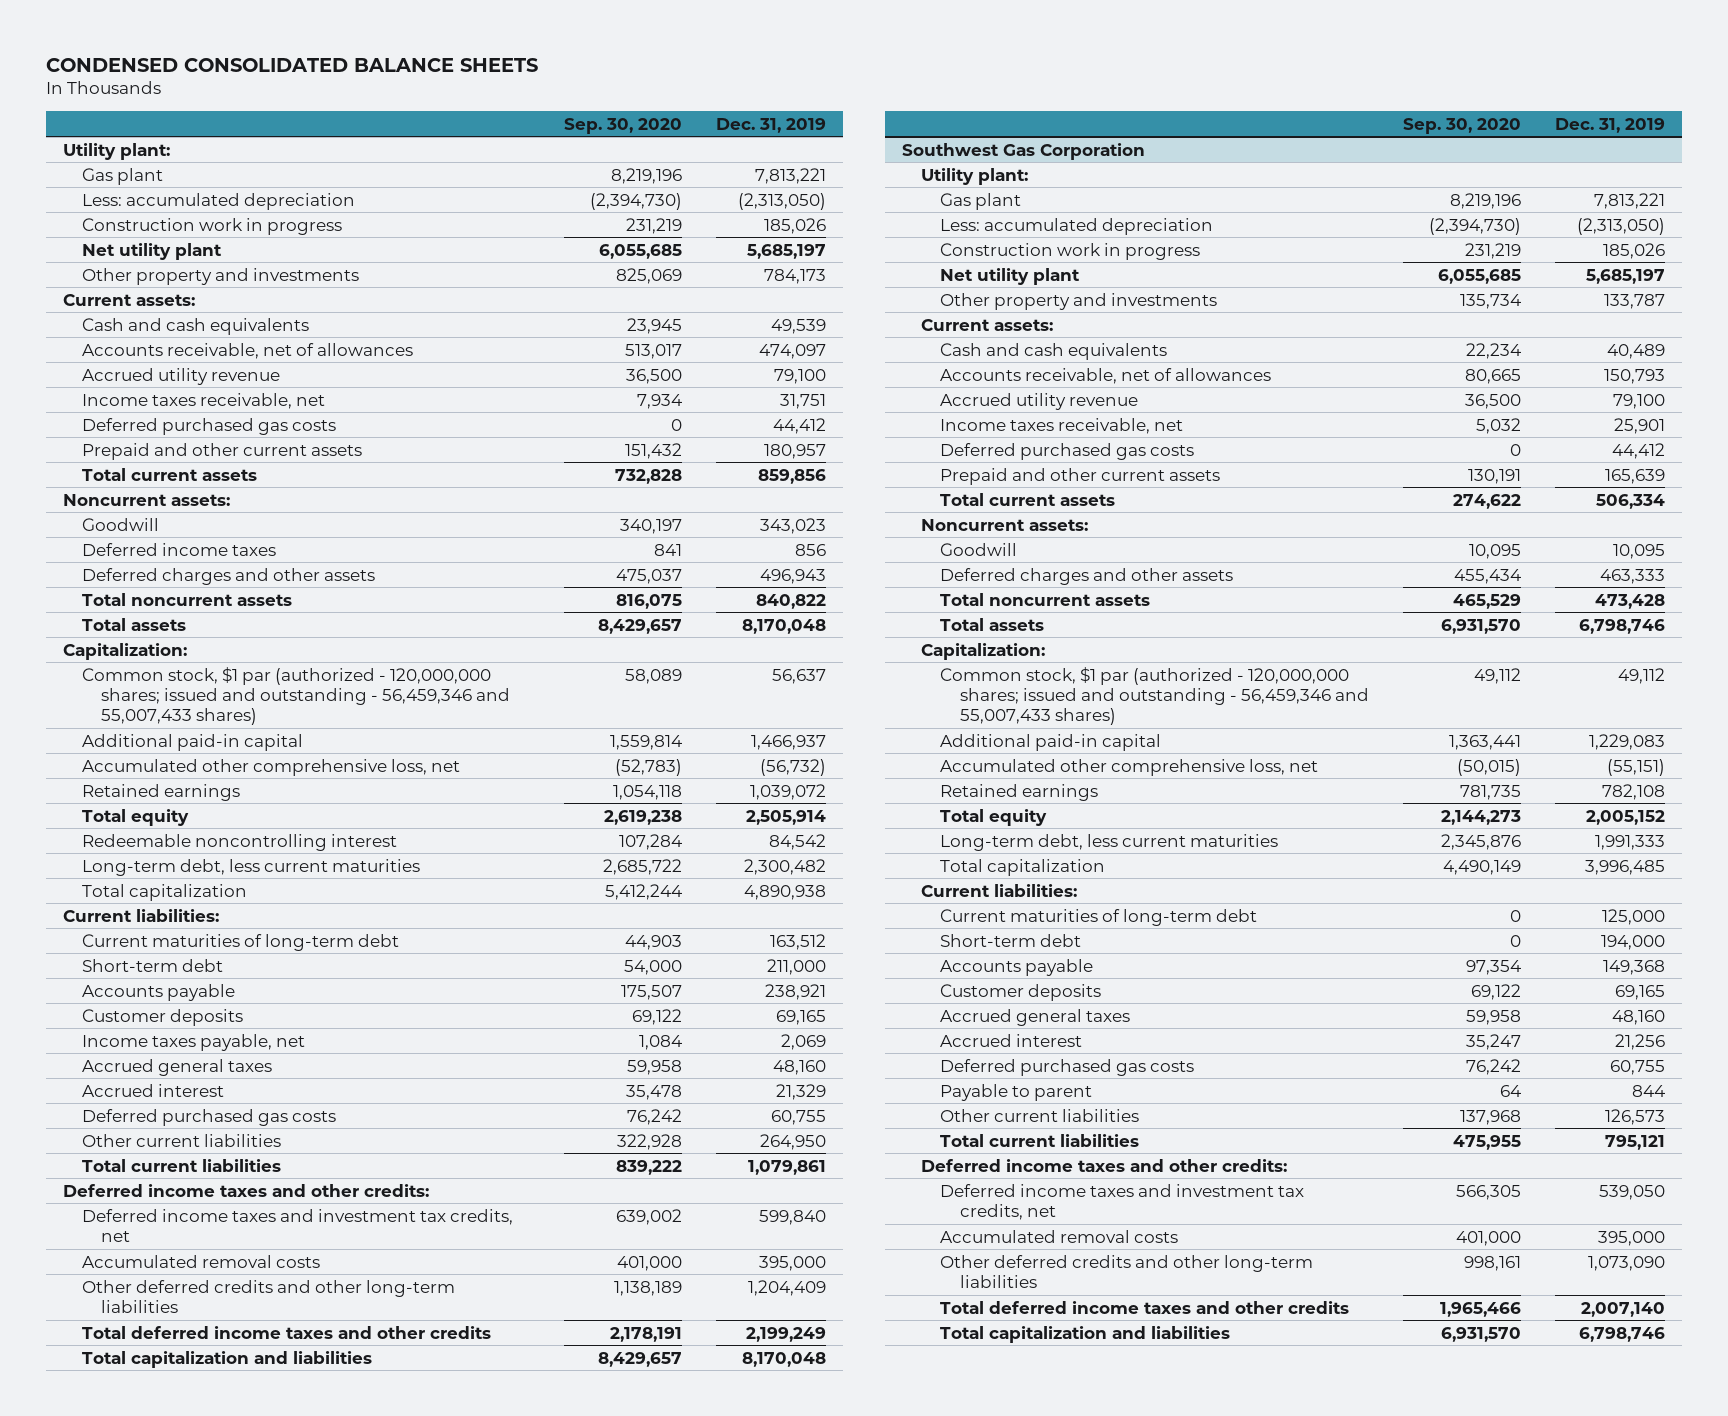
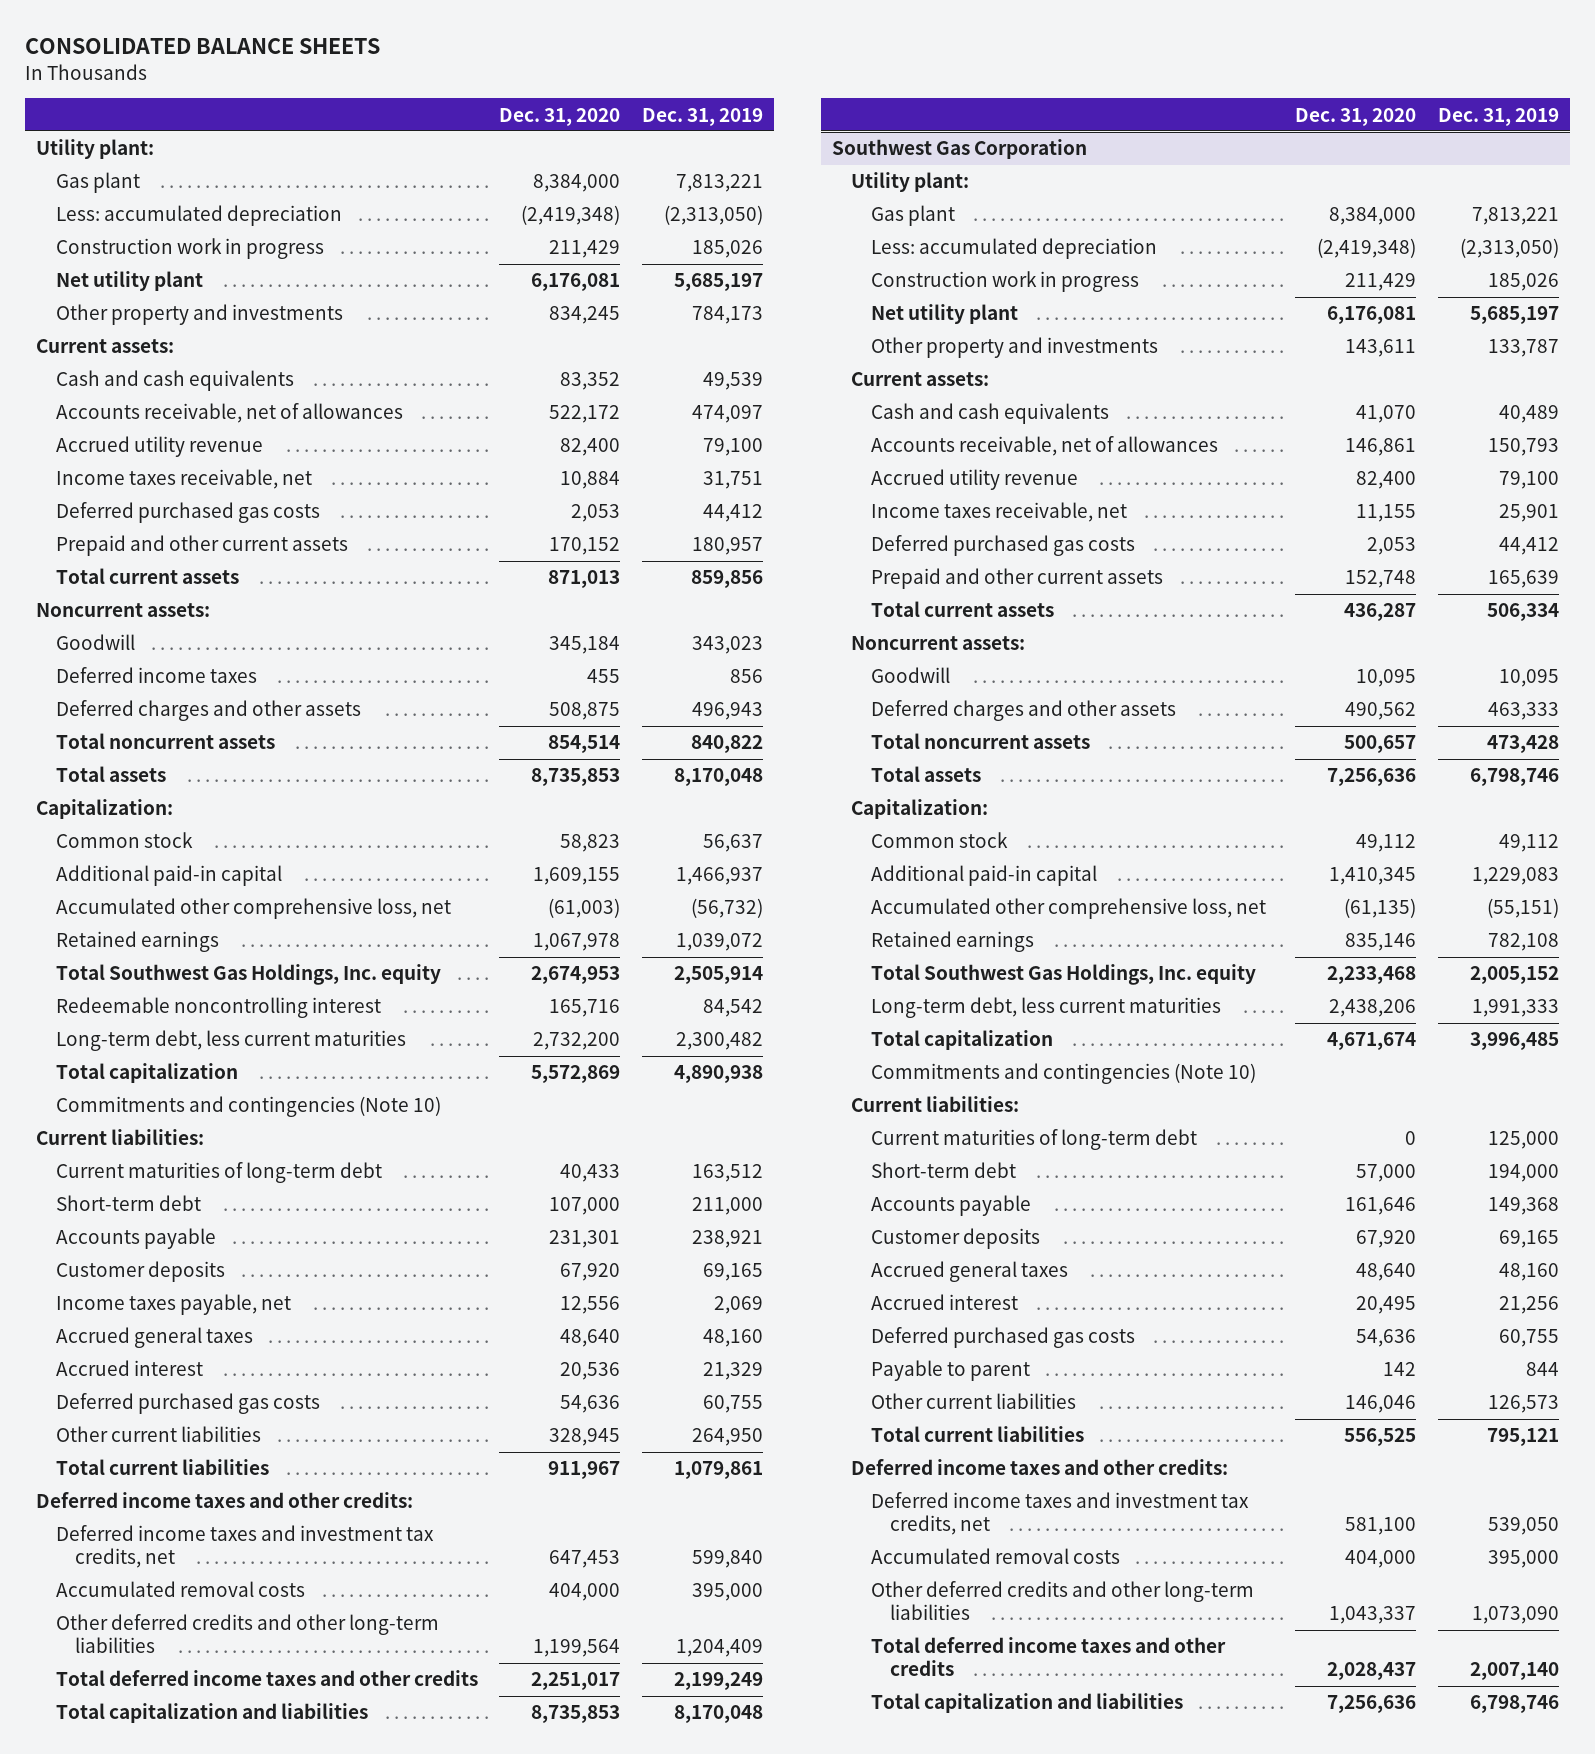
[45,57,538,72] CONDENSED CONSOLIDATED BALANCE SHEETS -> [25,38,381,55] CONSOLIDATED BALANCE SHEETS
[563,117,682,134] Sep. 30, 2020 -> none
none -> [499,107,621,126] Dec. 31, 2020
[81,666,511,726] Common stock, $1 par (authorized - 120,000,000 shares; issued and outstanding - 56,459,346 and 55,007,433 shares) -> [55,832,193,849] Common stock
[81,808,189,826] Total equity -> [55,964,441,986] Total Southwest Gas Holdings, Inc. equity
none -> [55,1096,441,1118] Commitments and contingencies (Note 10)
[940,666,1369,726] Common stock, $1 par (authorized - 120,000,000 shares; issued and outstanding - 56,459,346 and 55,007,433 shares) -> [870,832,1008,849] Common stock
[940,808,1048,826] Total equity -> [870,964,1256,986] Total Southwest Gas Holdings, Inc. equity
none -> [870,1063,1256,1085] Commitments and contingencies (Note 10)

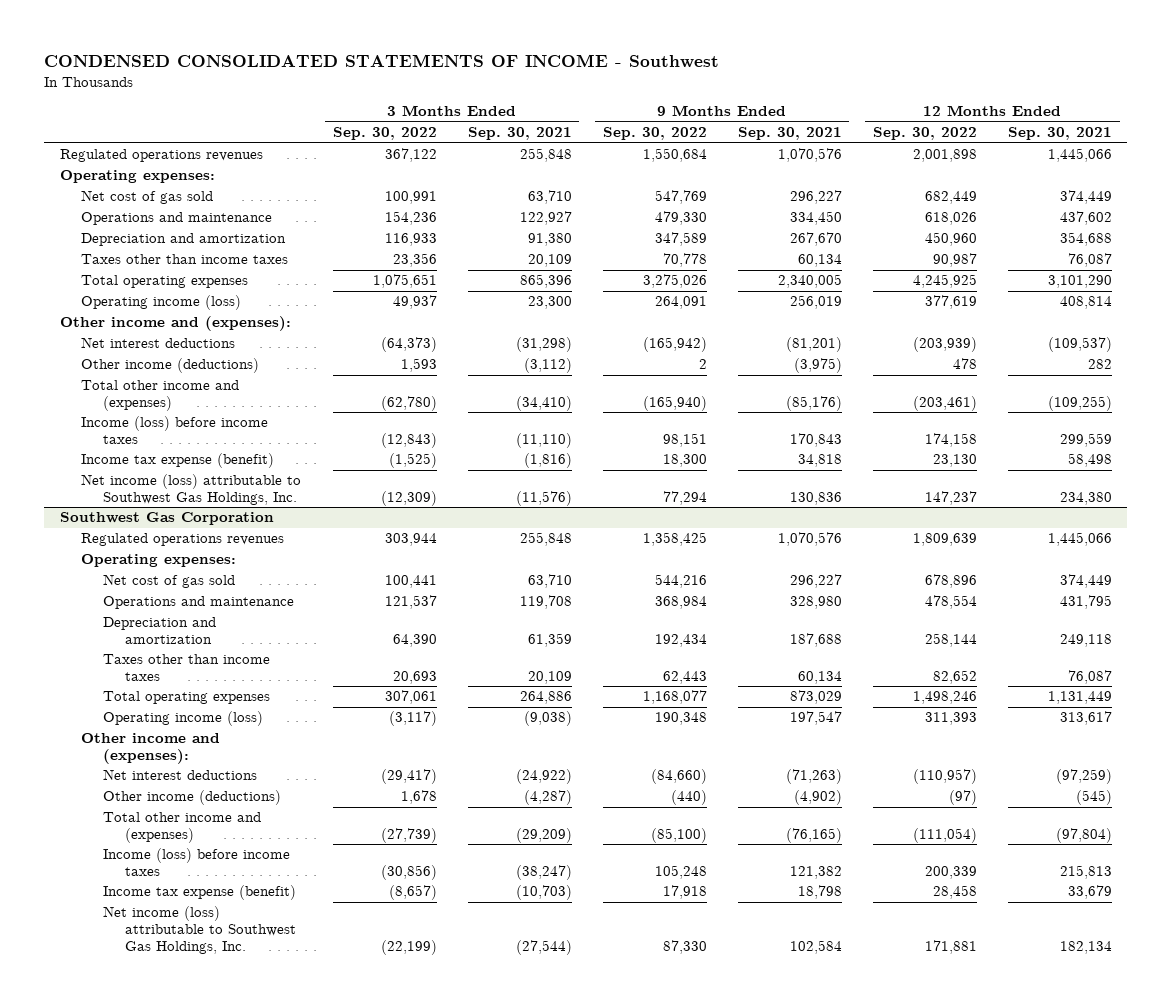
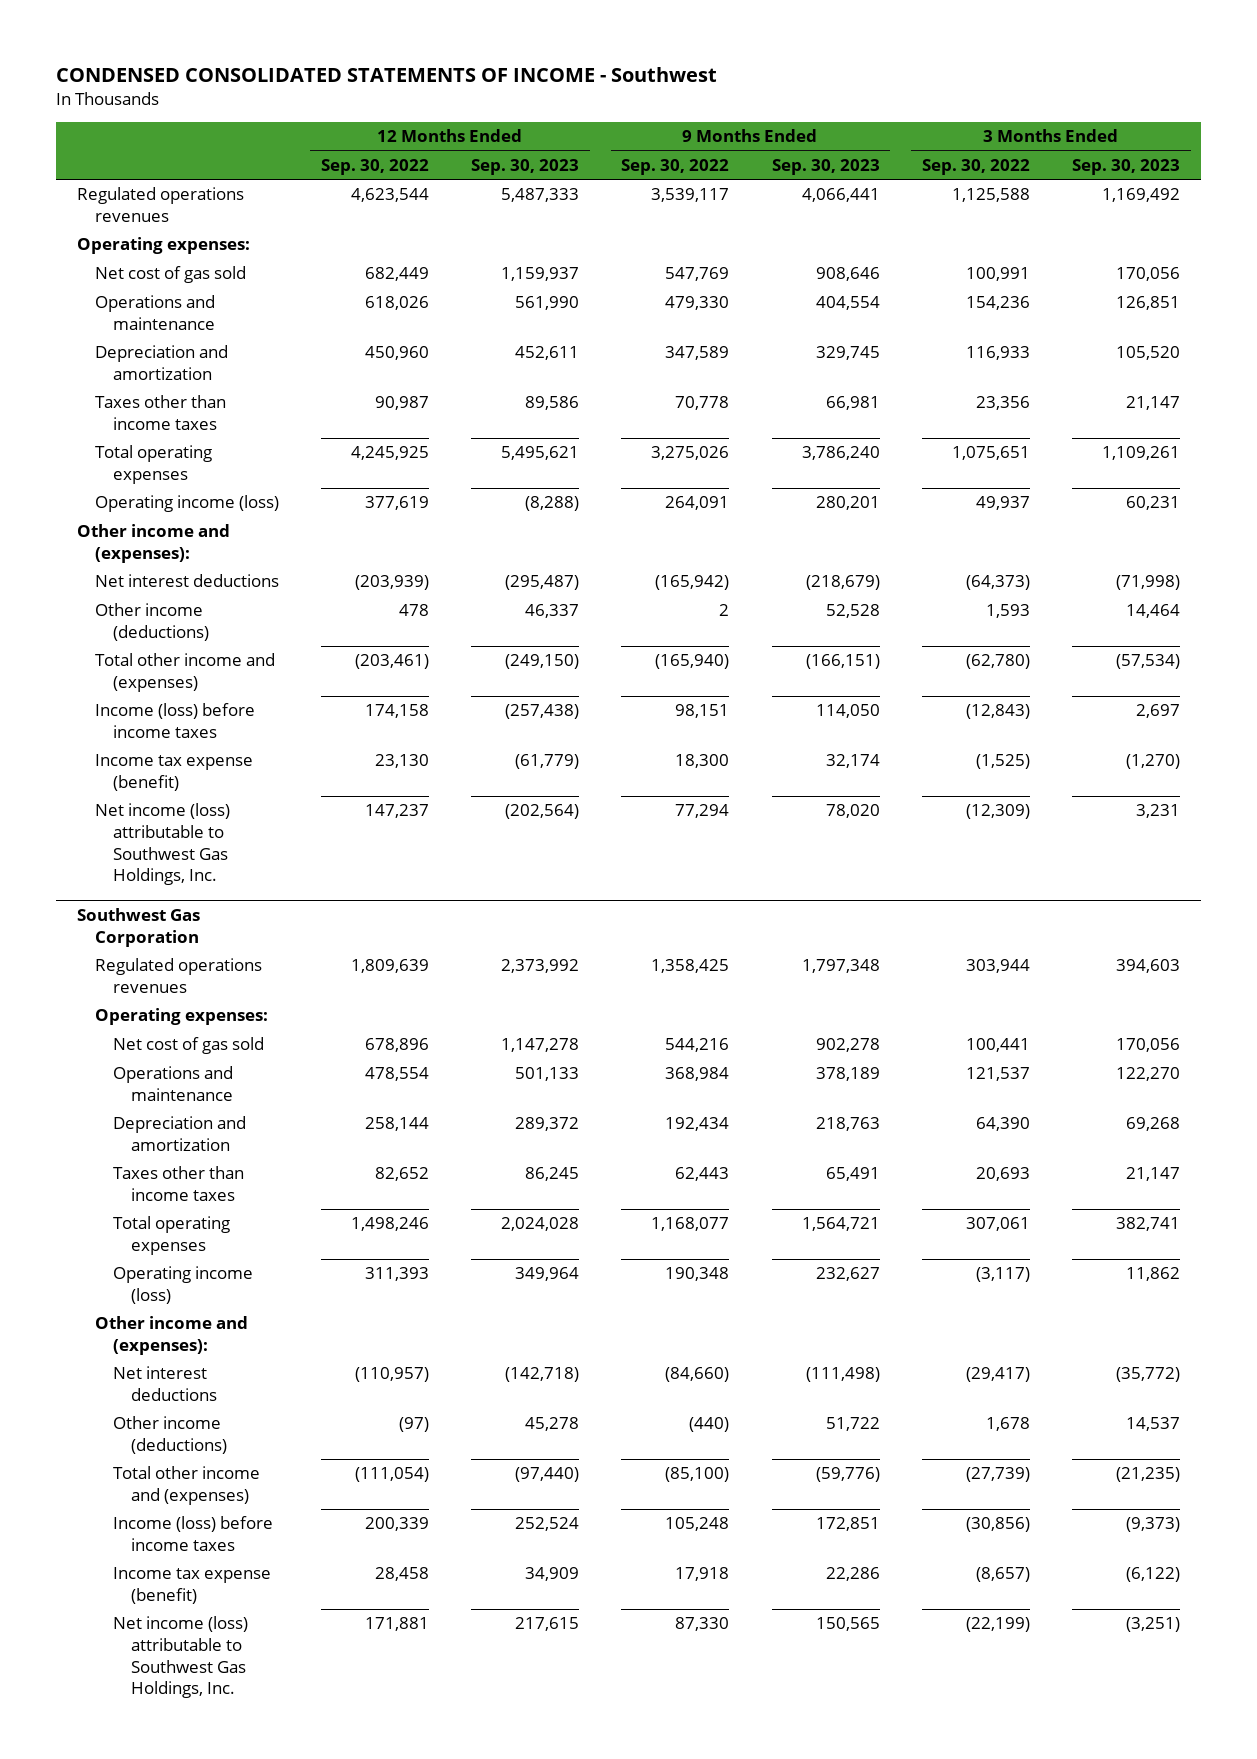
[467,127,572,141] Sep. 30, 2021 -> none
[737,127,842,141] Sep. 30, 2021 -> none
[1007,127,1112,141] Sep. 30, 2021 -> none
none -> [471,159,580,176] Sep. 30, 2023
none -> [771,159,880,176] Sep. 30, 2023
none -> [1071,159,1180,176] Sep. 30, 2023
[384,148,437,163] 367,122 -> [951,188,1030,203] 1,125,588
[642,148,707,163] 1,550,684 -> [651,188,730,203] 3,539,117
[912,149,977,163] 2,001,898 -> [350,188,429,203] 4,623,544

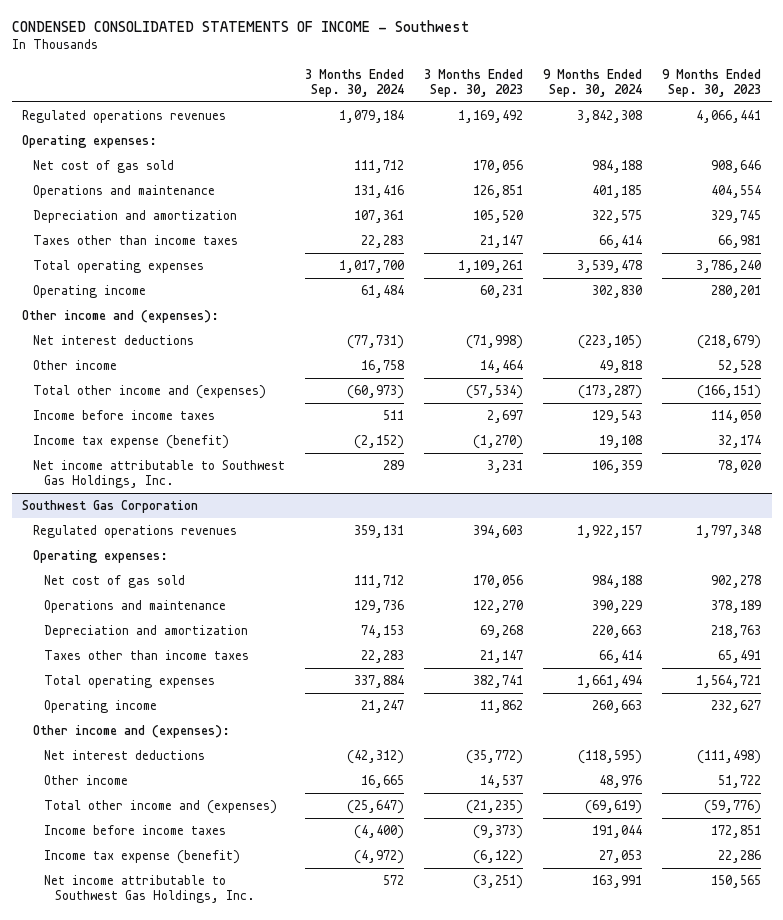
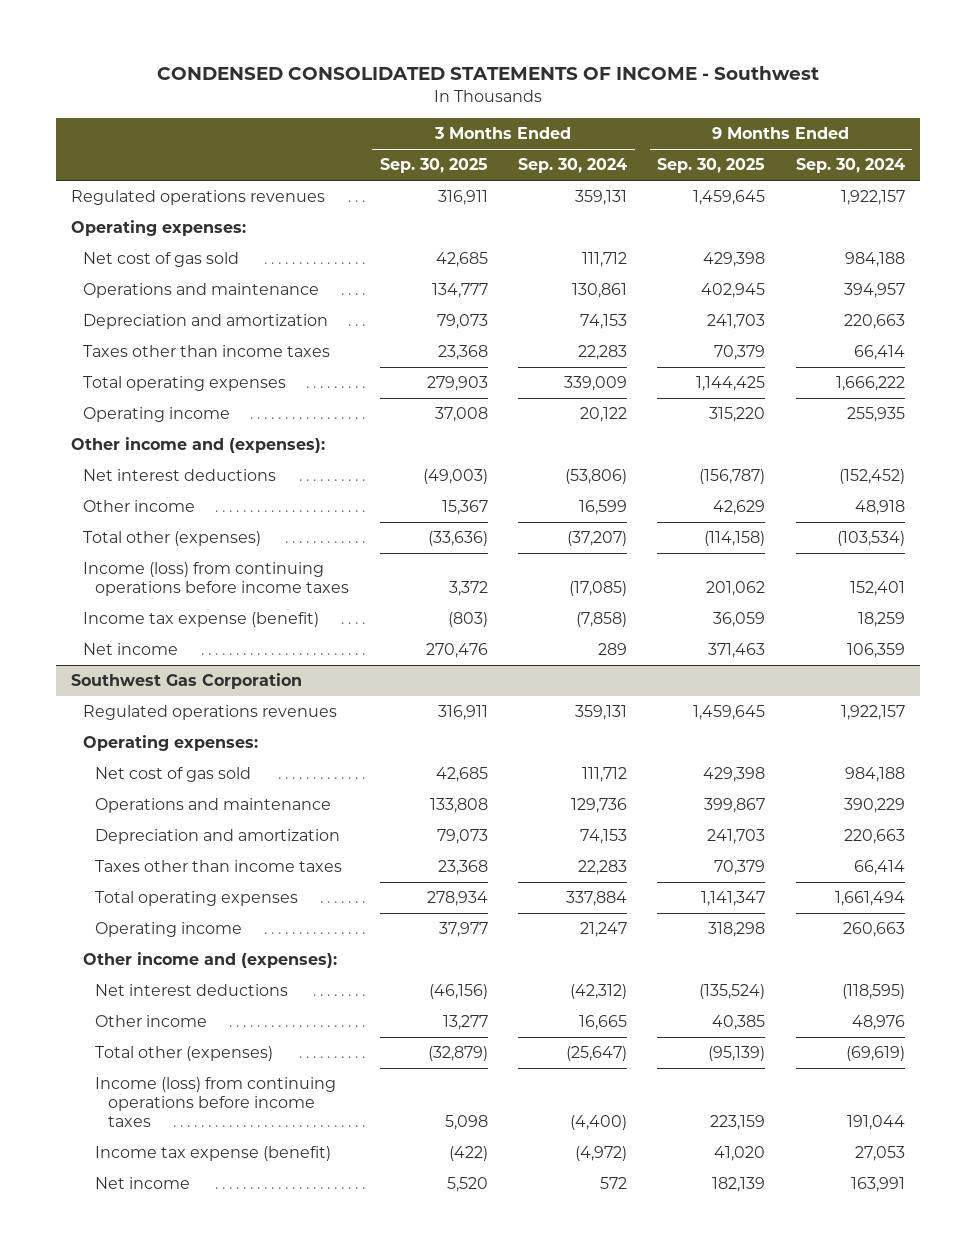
[424,68,524,97] 3 Months Ended Sep. 30, 2023 -> none
[662,68,762,97] 9 Months Ended Sep. 30, 2023 -> none
none -> [379,158,488,174] Sep. 30, 2025
none -> [657,158,766,174] Sep. 30, 2025
[339,109,405,123] 1,079,184 -> [575,190,628,206] 359,131
[577,109,643,123] 3,842,308 -> [840,190,905,206] 1,922,157
[354,184,405,198] 131,416 -> [572,283,628,299] 130,861
[592,184,643,198] 401,185 -> [843,283,905,299] 394,957
[354,209,405,223] 107,361 -> [580,314,628,330] 74,153
[592,209,643,223] 322,575 -> [843,314,905,330] 220,663
[339,259,405,273] 1,017,700 -> [564,376,628,392] 339,009
[577,259,643,273] 3,539,478 -> [835,376,905,392] 1,666,222
[361,284,405,298] 61,484 -> [580,407,628,423] 20,122
[592,284,643,298] 302,830 -> [846,407,905,423] 255,935
[347,334,405,349] (77,731) -> [565,469,628,485] (53,806)
[578,334,643,349] (223,105) -> [838,469,905,485] (152,452)
[361,359,405,373] 16,758 -> [579,500,628,516] 16,599
[599,359,643,373] 49,818 -> [854,500,905,516] 48,918
[32,384,266,399] Total other income and (expenses) -> [83,531,262,547] Total other (expenses)
[347,384,405,399] (60,973) -> [567,531,628,547] (37,207)
[578,384,643,399] (173,287) -> [836,531,905,547] (103,534)
[32,409,215,420] Income before income taxes -> [83,562,350,597] Income (loss) from continuing operations before income taxes
[383,409,405,420] 511 -> [569,581,628,597] (17,085)
[592,409,643,423] 129,543 -> [849,581,905,597] 152,401
[354,434,405,449] (2,152) -> [576,612,628,628] (7,858)
[599,434,643,448] 19,108 -> [857,612,905,628] 18,259
[32,459,285,489] Net income attributable to Southwest Gas Holdings, Inc. -> [83,643,179,656] Net income
[43,799,277,814] Total other income and (expenses) -> [95,1046,274,1062] Total other (expenses)
[43,824,226,835] Income before income taxes -> [95,1077,337,1127] Income (loss) from continuing operations before income taxes
[43,874,255,904] Net income attributable to Southwest Gas Holdings, Inc. -> [95,1177,191,1190] Net income

